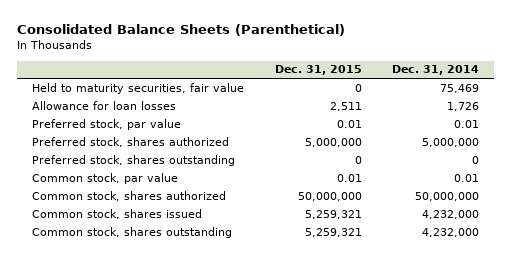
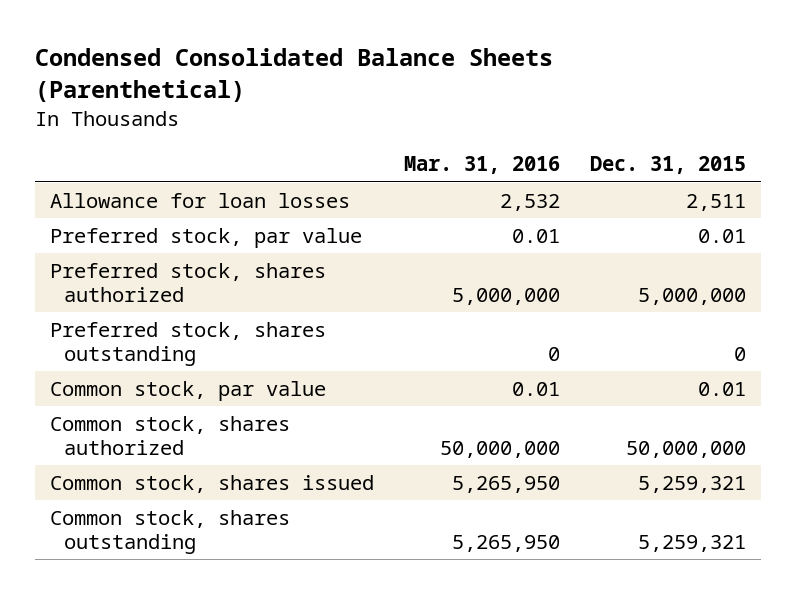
[17,24,346,37] Consolidated Balance Sheets (Parenthetical) -> [34,48,553,103] Condensed Consolidated Balance Sheets (Parenthetical)
[391,65,479,76] Dec. 31, 2014 -> none
none -> [403,156,560,175] Mar. 31, 2016
[32,82,245,94] Held to maturity securities, fair value -> none

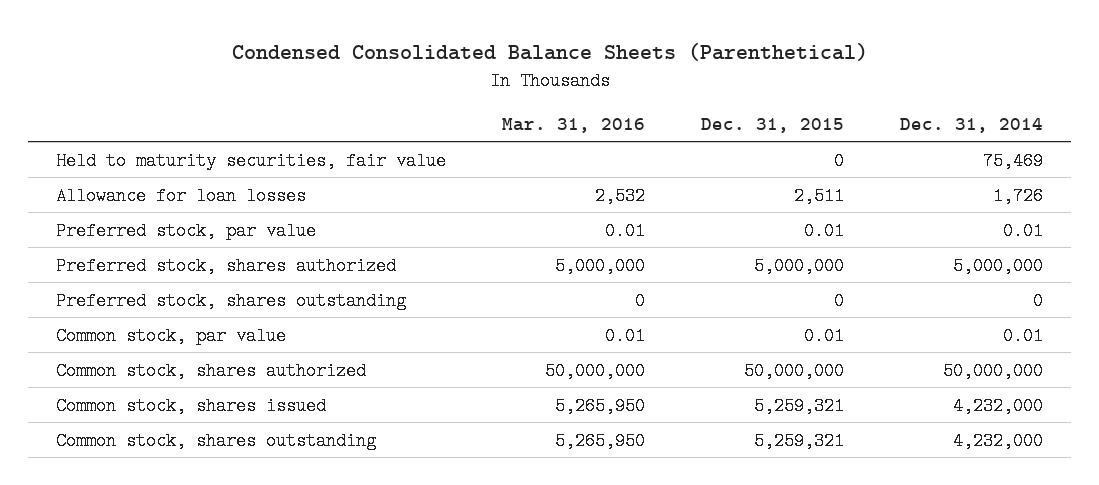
none -> [900,117,1044,133] Dec. 31, 2014
none -> [56,151,447,170] Held to maturity securities, fair value

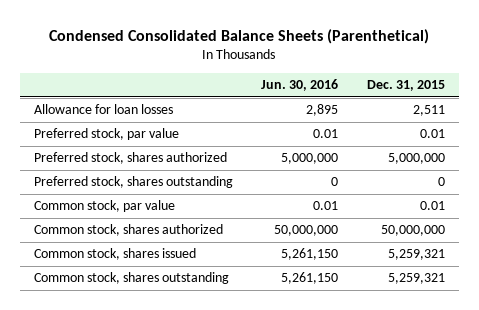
[502,117,646,133] Mar. 31, 2016 -> none
[900,117,1044,133] Dec. 31, 2014 -> none
none -> [261,79,339,92] Jun. 30, 2016
[56,151,447,170] Held to maturity securities, fair value -> none

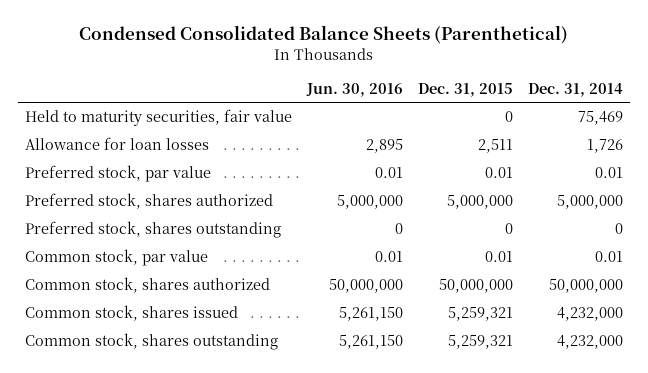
none -> [527,82,623,97] Dec. 31, 2014
none -> [25,109,293,127] Held to maturity securities, fair value

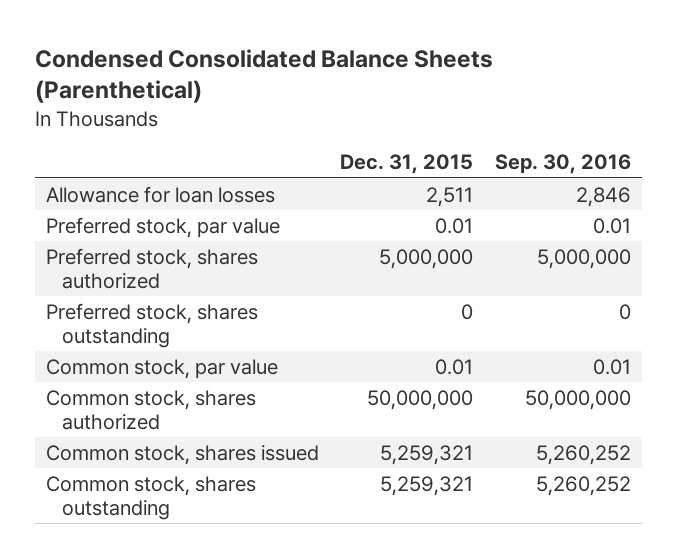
[306,82,404,97] Jun. 30, 2016 -> none
[527,82,623,97] Dec. 31, 2014 -> none
none -> [495,154,632,175] Sep. 30, 2016
[25,109,293,127] Held to maturity securities, fair value -> none

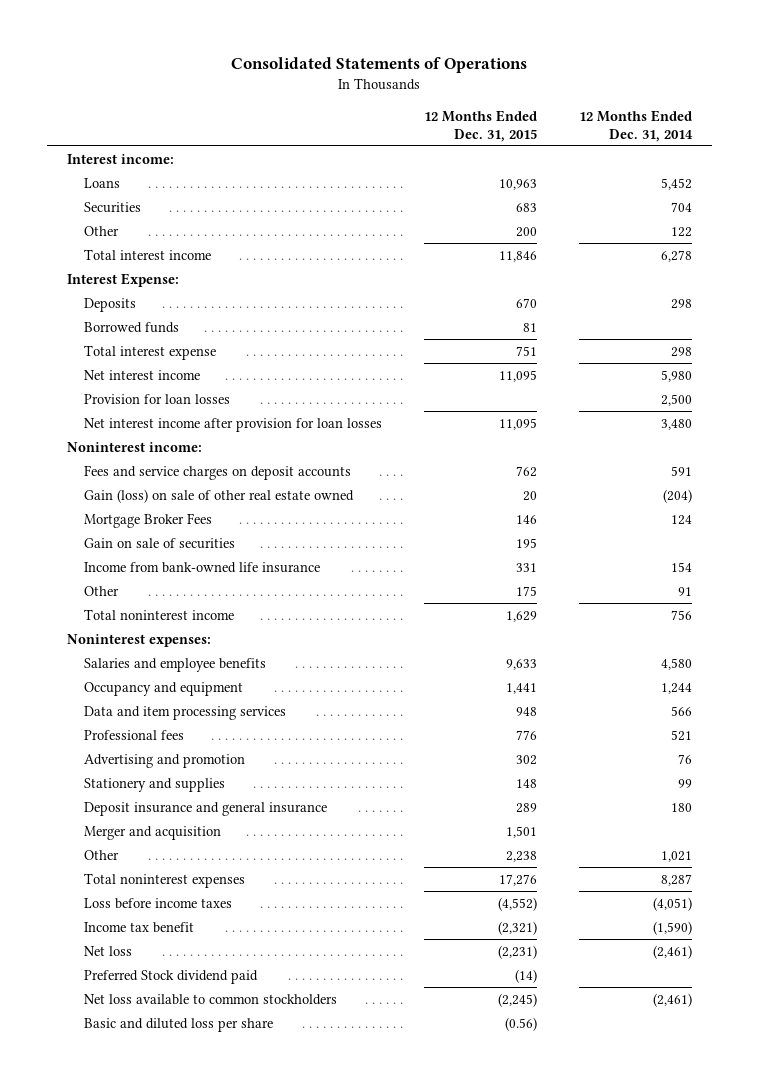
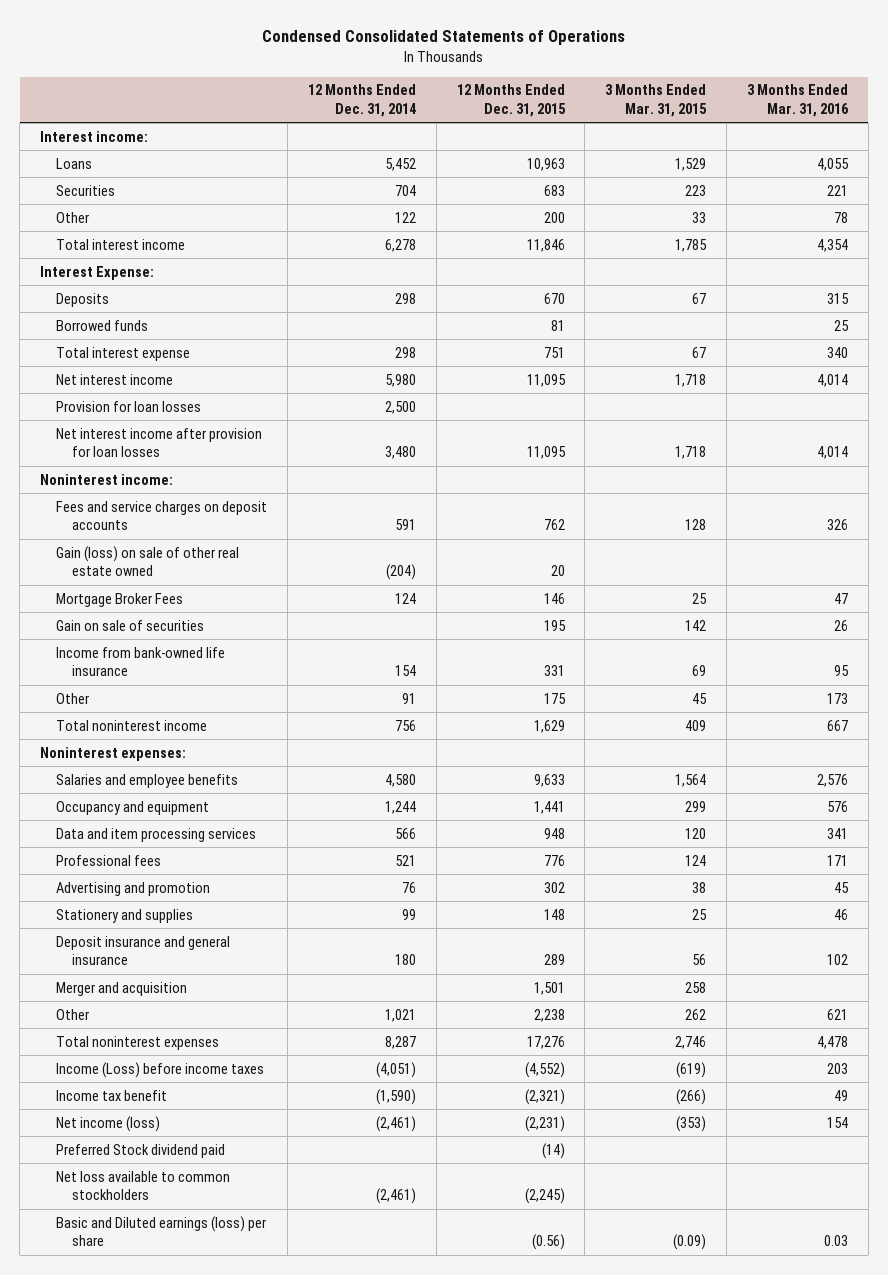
[231,57,528,74] Consolidated Statements of Operations -> [262,30,626,46] Condensed Consolidated Statements of Operations
none -> [605,84,708,117] 3 Months Ended Mar. 31, 2015
none -> [747,84,850,117] 3 Months Ended Mar. 31, 2016
[84,897,233,909] Loss before income taxes -> [56,1061,265,1078] Income (Loss) before income taxes
[84,945,133,956] Net loss -> [56,1115,161,1132] Net income (loss)
[84,1017,274,1032] Basic and diluted loss per share -> [56,1215,267,1247] Basic and Diluted earnings (loss) per share

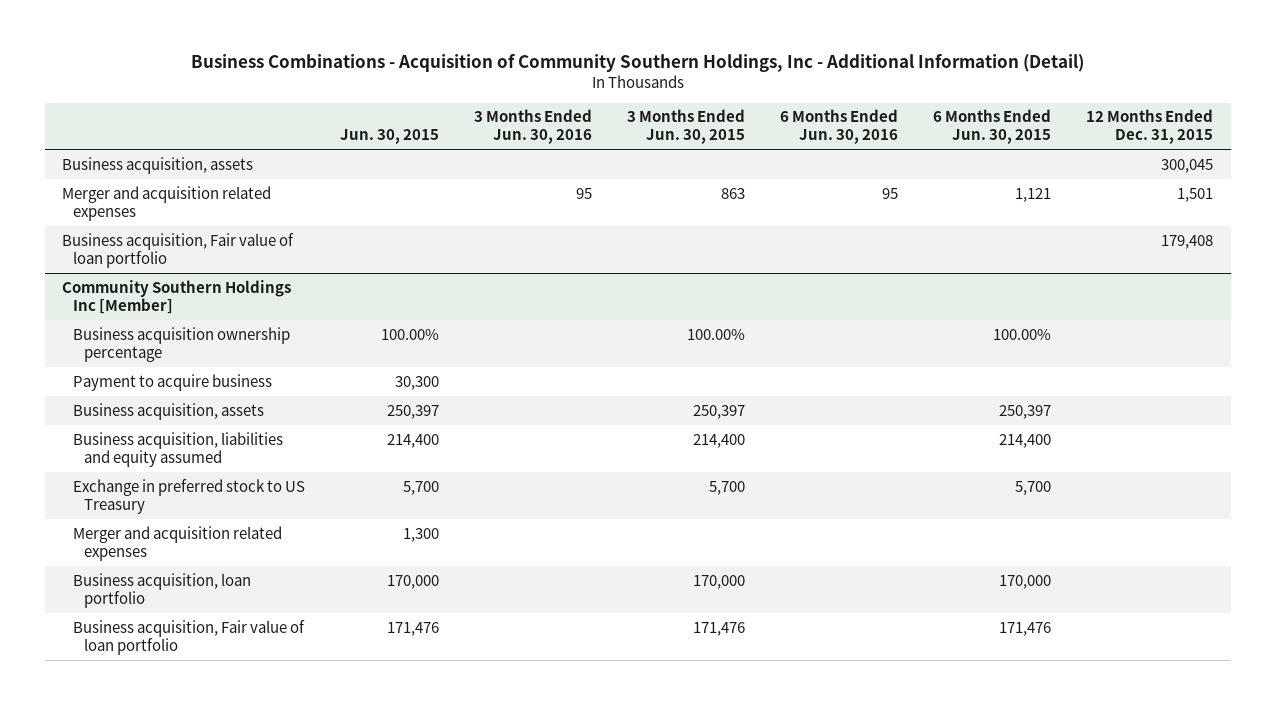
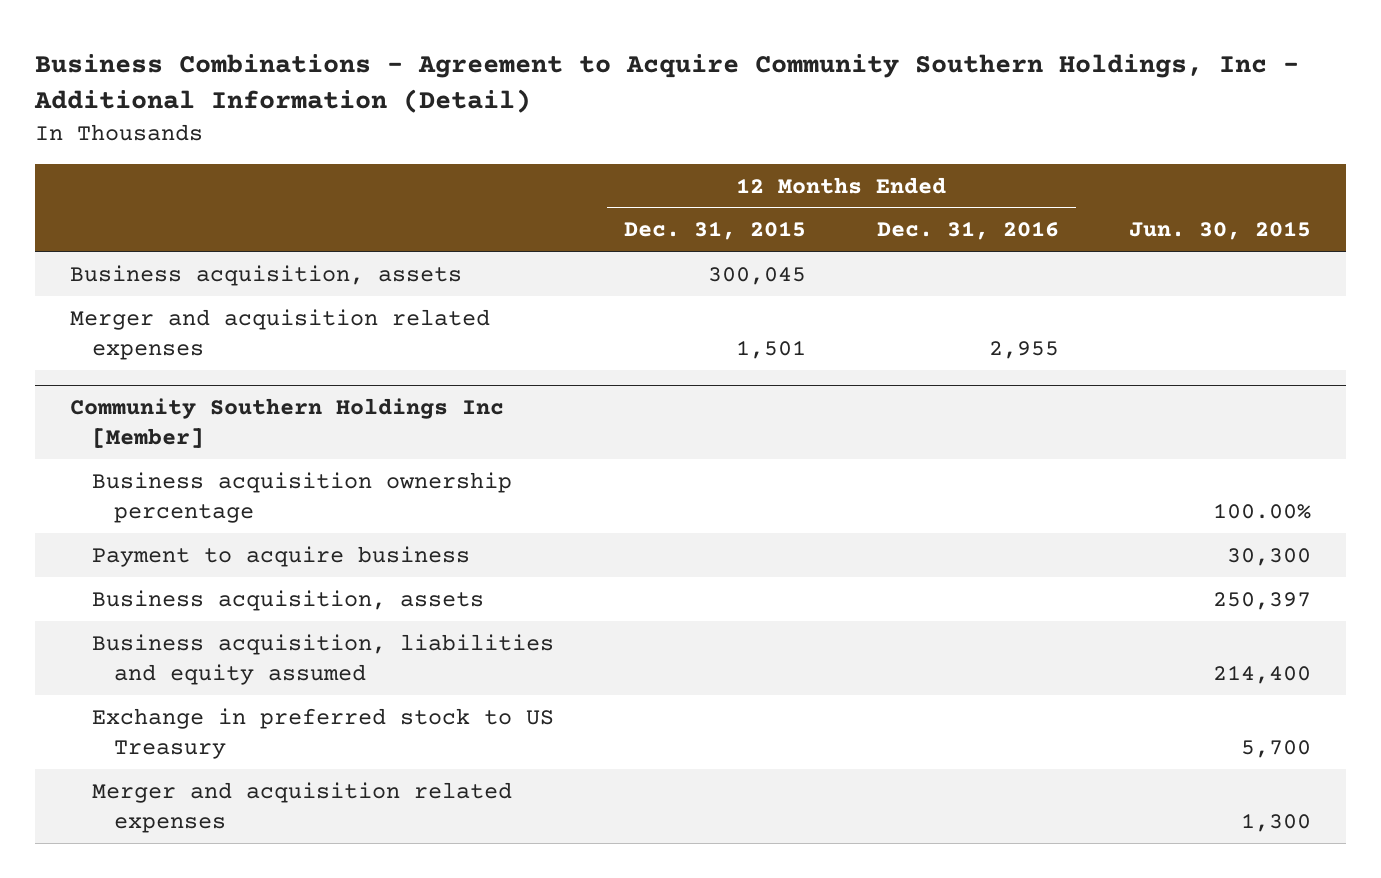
[190,53,1084,72] Business Combinations - Acquisition of Community Southern Holdings, Inc - Additional Information (Detail) -> [33,53,1299,114] Business Combinations - Agreement to Acquire Community Southern Holdings, Inc - Additional Information (Detail)
[474,109,593,145] 3 Months Ended Jun. 30, 2016 -> none
[627,109,746,145] 3 Months Ended Jun. 30, 2015 -> none
[780,109,899,145] 6 Months Ended Jun. 30, 2016 -> none
[933,109,1052,145] 6 Months Ended Jun. 30, 2015 -> none
none -> [876,221,1059,241] Dec. 31, 2016
[62,232,295,268] Business acquisition, Fair value of loan portfolio -> none
[73,572,252,608] Business acquisition, loan portfolio -> none
[73,619,306,655] Business acquisition, Fair value of loan portfolio -> none

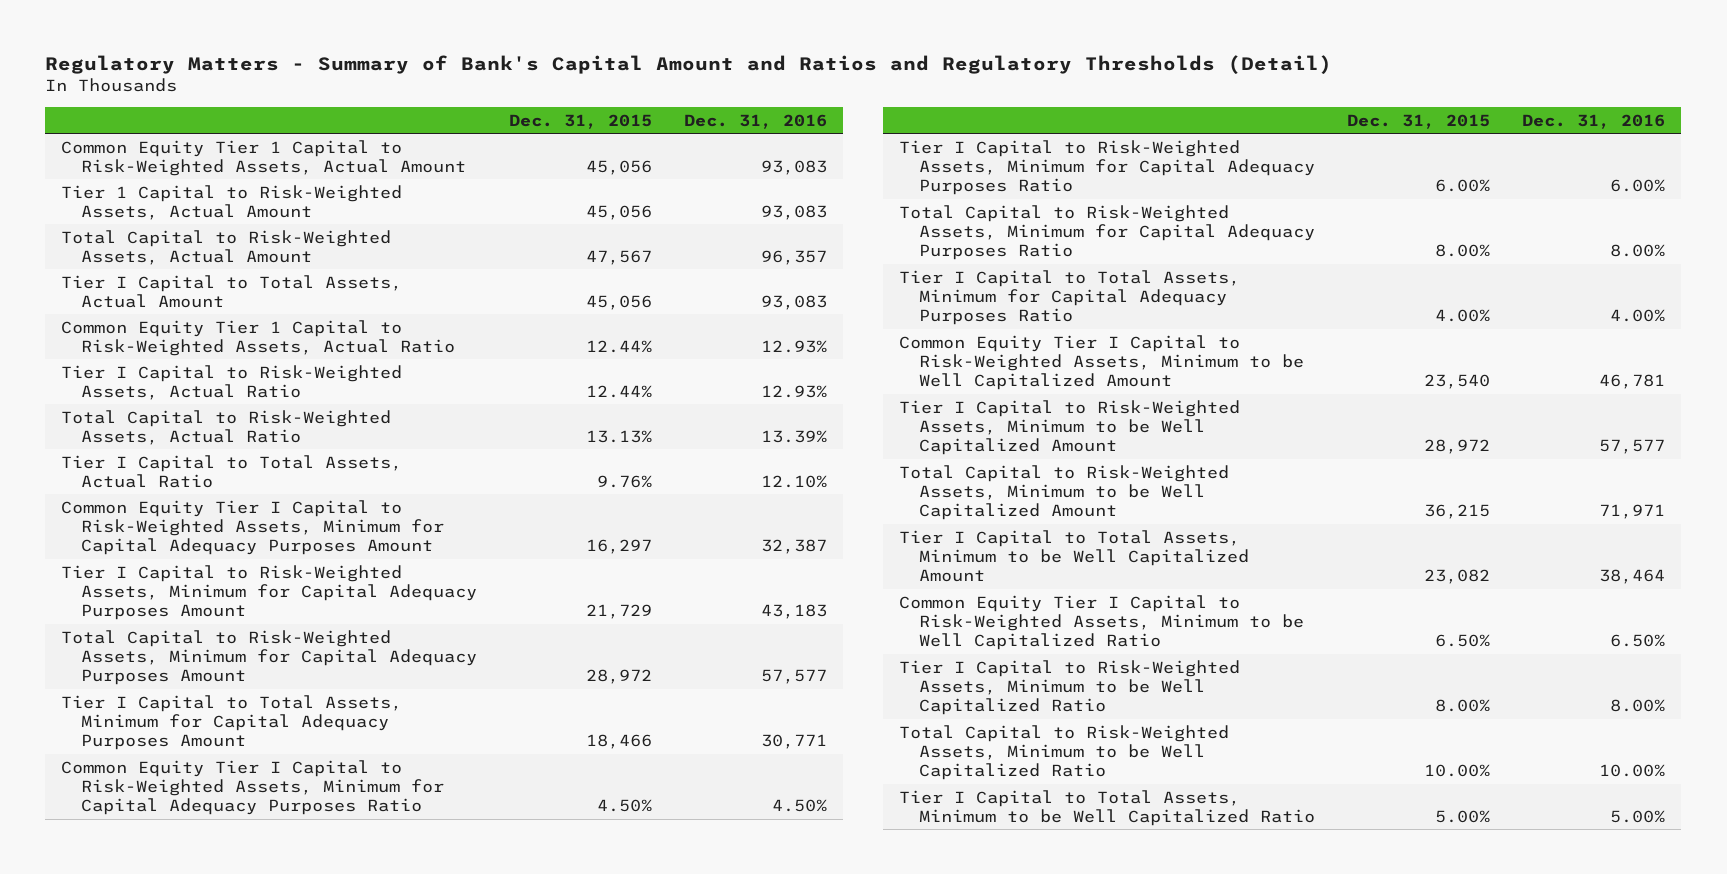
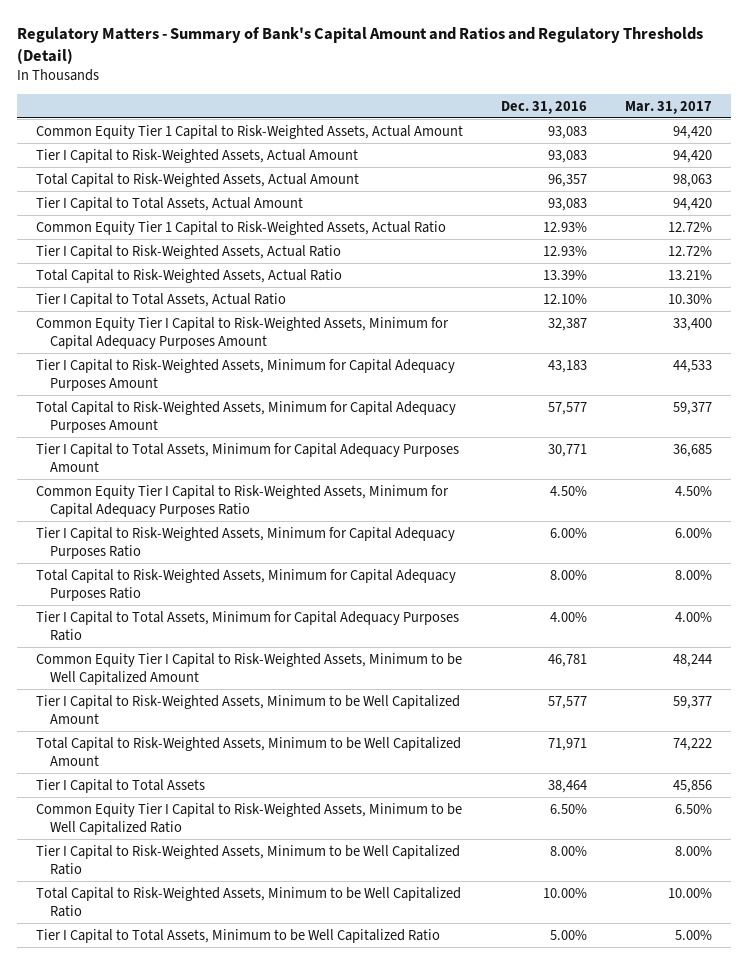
[509,113,653,129] Dec. 31, 2015 -> none
none -> [624,100,712,114] Mar. 31, 2017
[61,184,403,220] Tier 1 Capital to Risk-Weighted Assets, Actual Amount -> [35,148,358,163] Tier I Capital to Risk-Weighted Assets, Actual Amount
[899,529,1249,583] Tier I Capital to Total Assets, Minimum to be Well Capitalized Amount -> [35,778,205,793] Tier I Capital to Total Assets

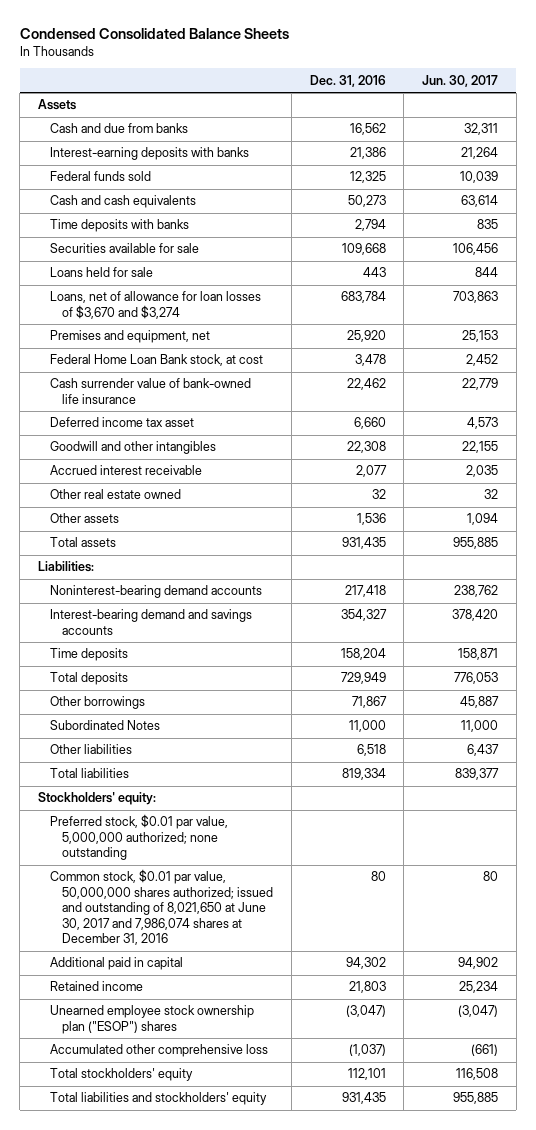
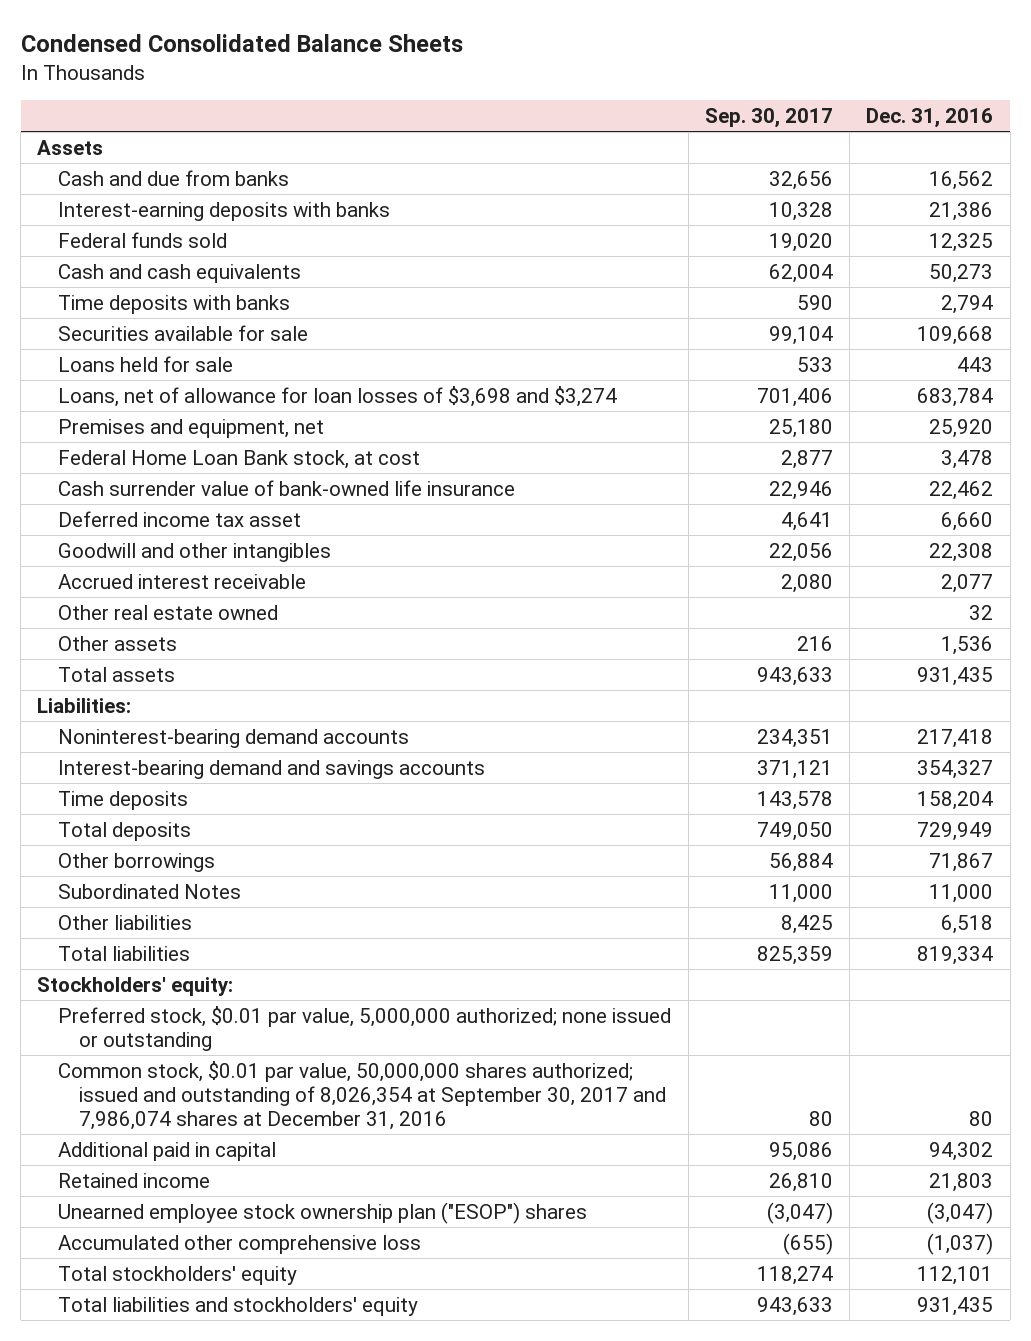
[422,74,499,87] Jun. 30, 2017 -> none
none -> [704,108,833,129] Sep. 30, 2017
[50,291,262,319] Loans, net of allowance for loan losses of $3,670 and $3,274 -> [58,385,618,407] Loans, net of allowance for loan losses of $3,698 and $3,274
[50,814,229,861] Preferred stock, $0.01 par value, 5,000,000 authorized; none outstanding -> [58,1005,672,1051] Preferred stock, $0.01 par value, 5,000,000 authorized; none issued or outstanding
[50,869,274,946] Common stock, $0.01 par value, 50,000,000 shares authorized; issued and outstanding of 8,021,650 at June 30, 2017 and 7,986,074 shares at December 31, 2016 -> [58,1060,667,1130] Common stock, $0.01 par value, 50,000,000 shares authorized; issued and outstanding of 8,026,354 at September 30, 2017 and 7,986,074 shares at December 31, 2016

